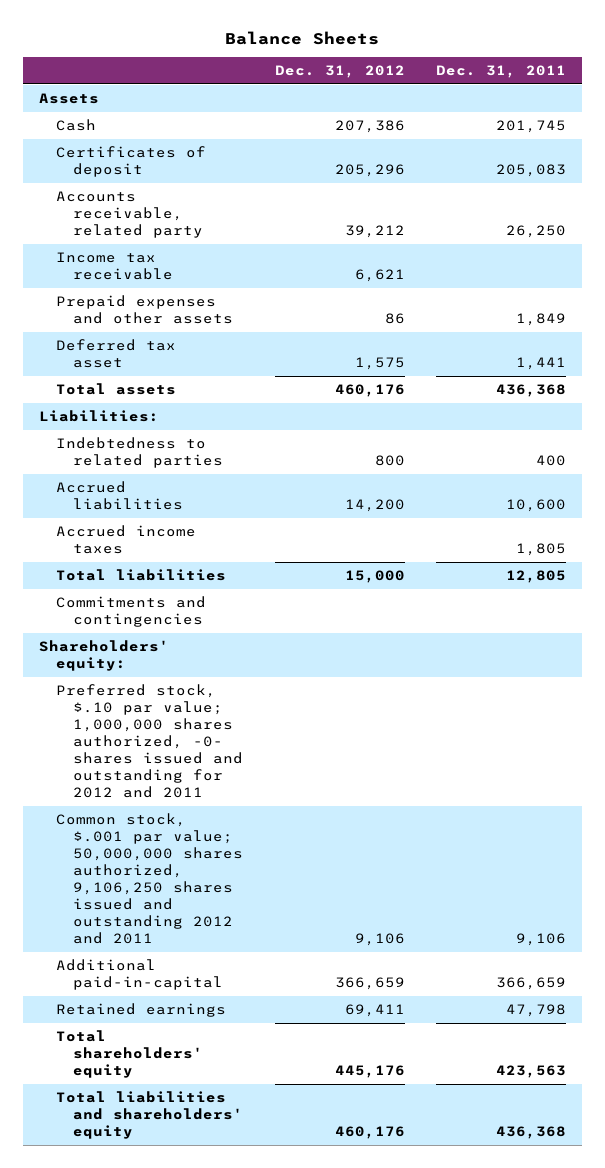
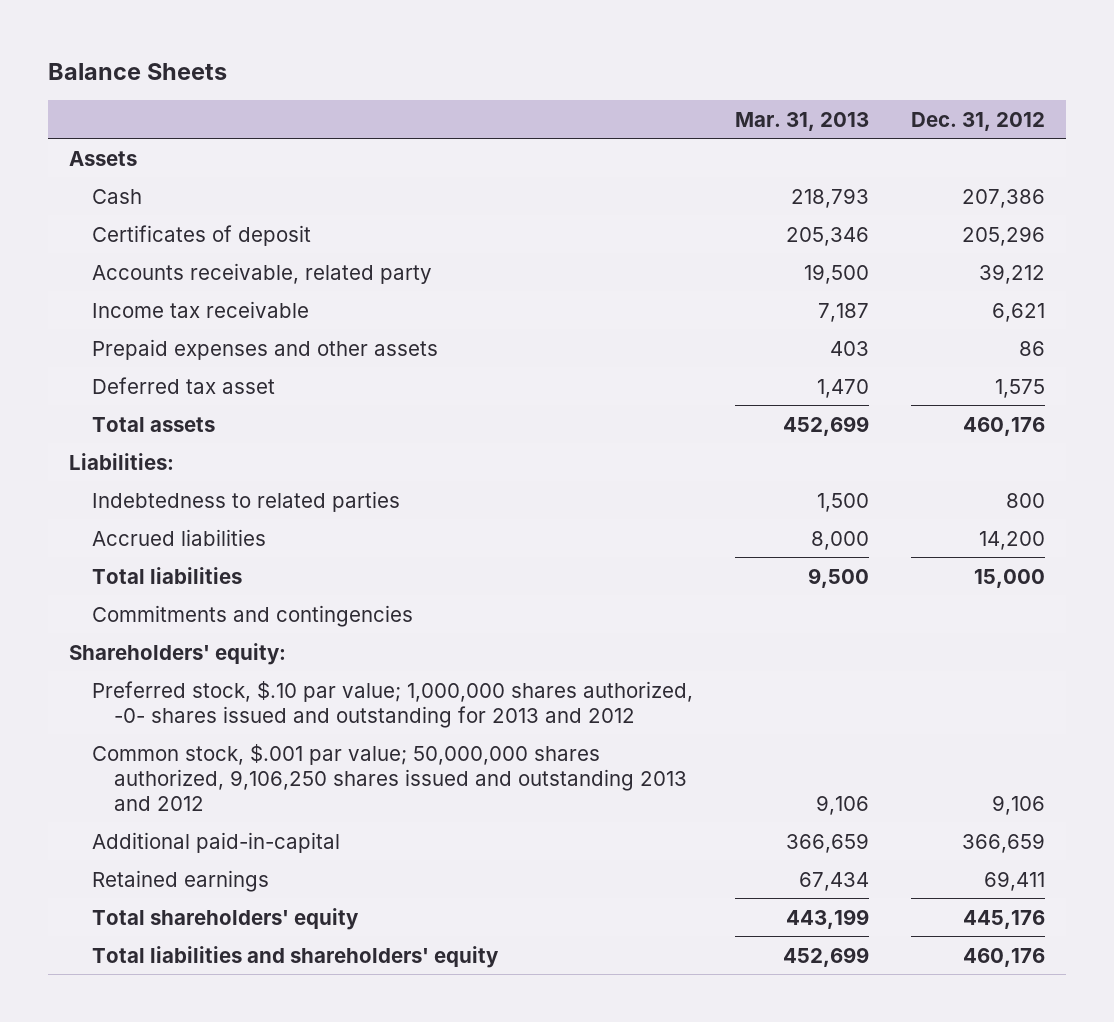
[436,65,567,79] Dec. 31, 2011 -> none
none -> [734,111,869,131] Mar. 31, 2013
[55,525,196,555] Accrued income taxes -> none
[55,684,244,799] Preferred stock, $.10 par value; 1,000,000 shares authorized, -0- shares issued and outstanding for 2012 and 2011 -> [91,680,693,728] Preferred stock, $.10 par value; 1,000,000 shares authorized, -0- shares issued and outstanding for 2013 and 2012
[55,813,244,945] Common stock, $.001 par value; 50,000,000 shares authorized, 9,106,250 shares issued and outstanding 2012 and 2011 -> [91,743,688,811] Common stock, $.001 par value; 50,000,000 shares authorized, 9,106,250 shares issued and outstanding 2013 and 2012

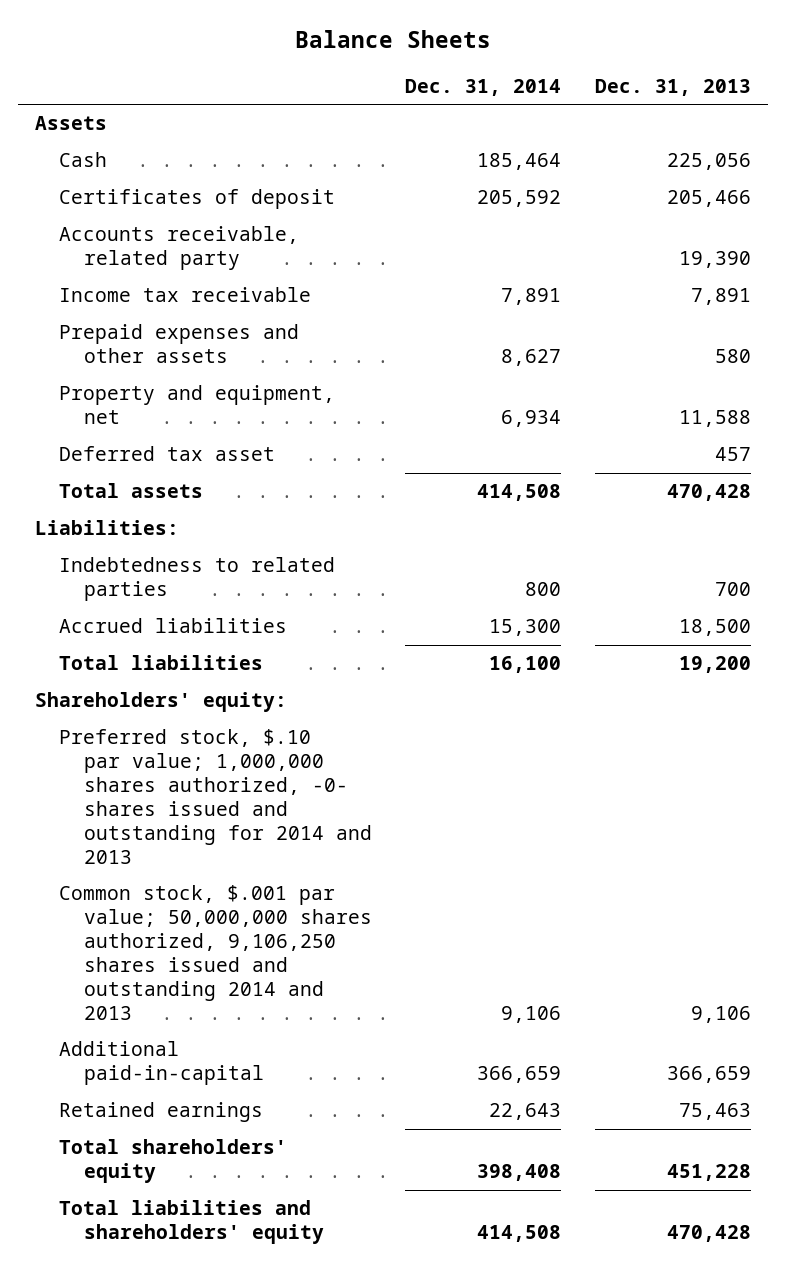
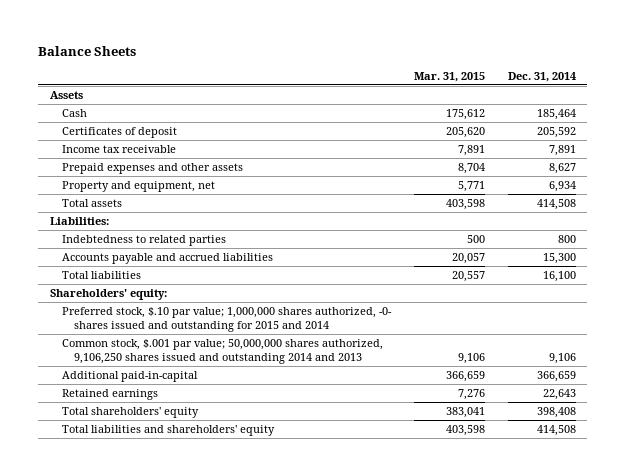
[594,78,751,96] Dec. 31, 2013 -> none
none -> [413,71,485,82] Mar. 31, 2015
[59,226,300,271] Accounts receivable, related party -> none
[59,446,276,462] Deferred tax asset -> none
[59,618,288,634] Accrued liabilities -> [61,252,273,264] Accounts payable and accrued liabilities
[59,729,372,864] Preferred stock, $.10 par value; 1,000,000 shares authorized, -0- shares issued and outstanding for 2014 and 2013 -> [61,306,392,333] Preferred stock, $.10 par value; 1,000,000 shares authorized, -0- shares issued and outstanding for 2015 and 2014

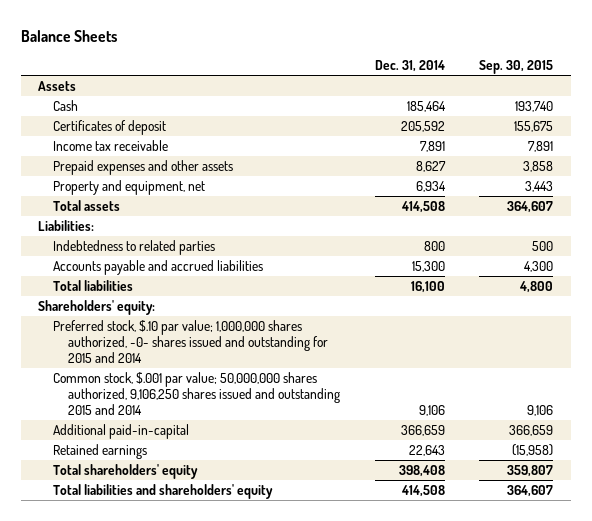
[413,71,485,82] Mar. 31, 2015 -> none
none -> [479,60,554,75] Sep. 30, 2015
[61,338,383,365] Common stock, $.001 par value; 50,000,000 shares authorized, 9,106,250 shares issued and outstanding 2014 and 2013 -> [53,371,341,415] Common stock, $.001 par value; 50,000,000 shares authorized, 9,106,250 shares issued and outstanding 2015 and 2014

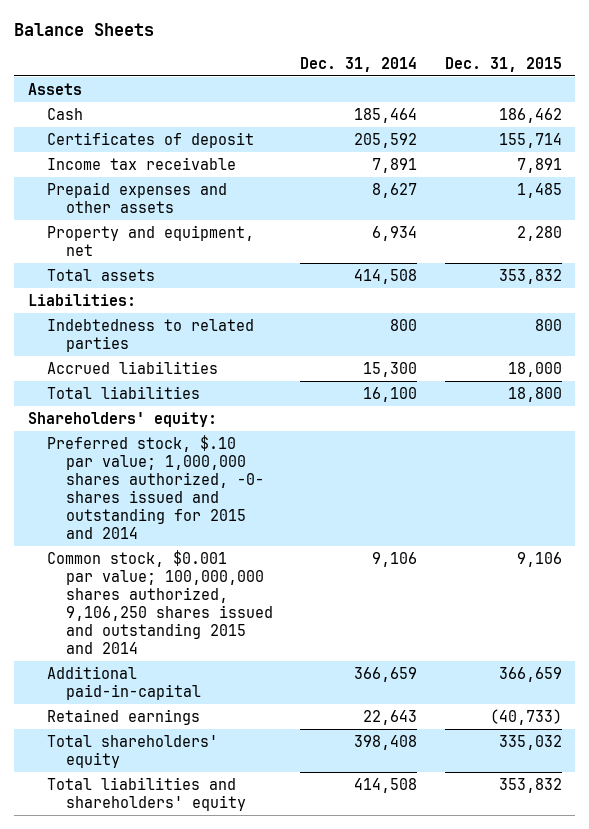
[479,60,554,75] Sep. 30, 2015 -> none
none -> [444,56,562,72] Dec. 31, 2015
[53,259,264,275] Accounts payable and accrued liabilities -> [46,360,218,374] Accrued liabilities
[53,371,341,415] Common stock, $.001 par value; 50,000,000 shares authorized, 9,106,250 shares issued and outstanding 2015 and 2014 -> [46,549,273,654] Common stock, $0.001 par value; 100,000,000 shares authorized, 9,106,250 shares issued and outstanding 2015 and 2014

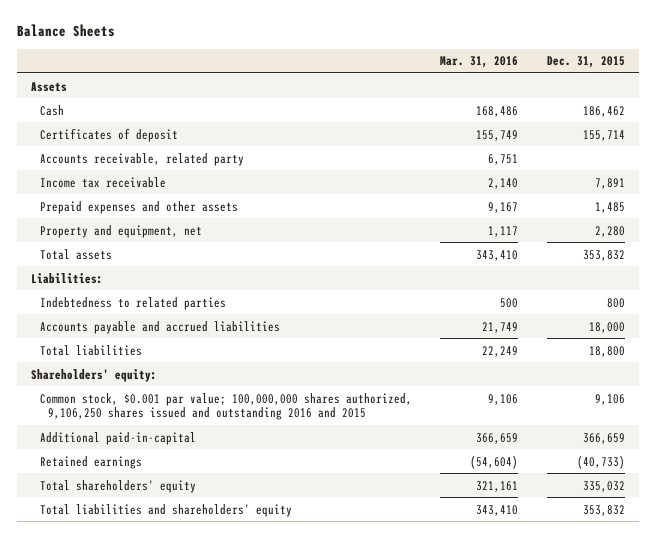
[300,56,418,72] Dec. 31, 2014 -> none
none -> [440,56,519,69] Mar. 31, 2016
none -> [39,152,244,166] Accounts receivable, related party
[46,360,218,374] Accrued liabilities -> [39,320,280,334] Accounts payable and accrued liabilities
[46,434,264,539] Preferred stock, $.10 par value; 1,000,000 shares authorized, -0- shares issued and outstanding for 2015 and 2014 -> none
[46,549,273,654] Common stock, $0.001 par value; 100,000,000 shares authorized, 9,106,250 shares issued and outstanding 2015 and 2014 -> [39,392,412,421] Common stock, $0.001 par value; 100,000,000 shares authorized, 9,106,250 shares issued and outstanding 2016 and 2015

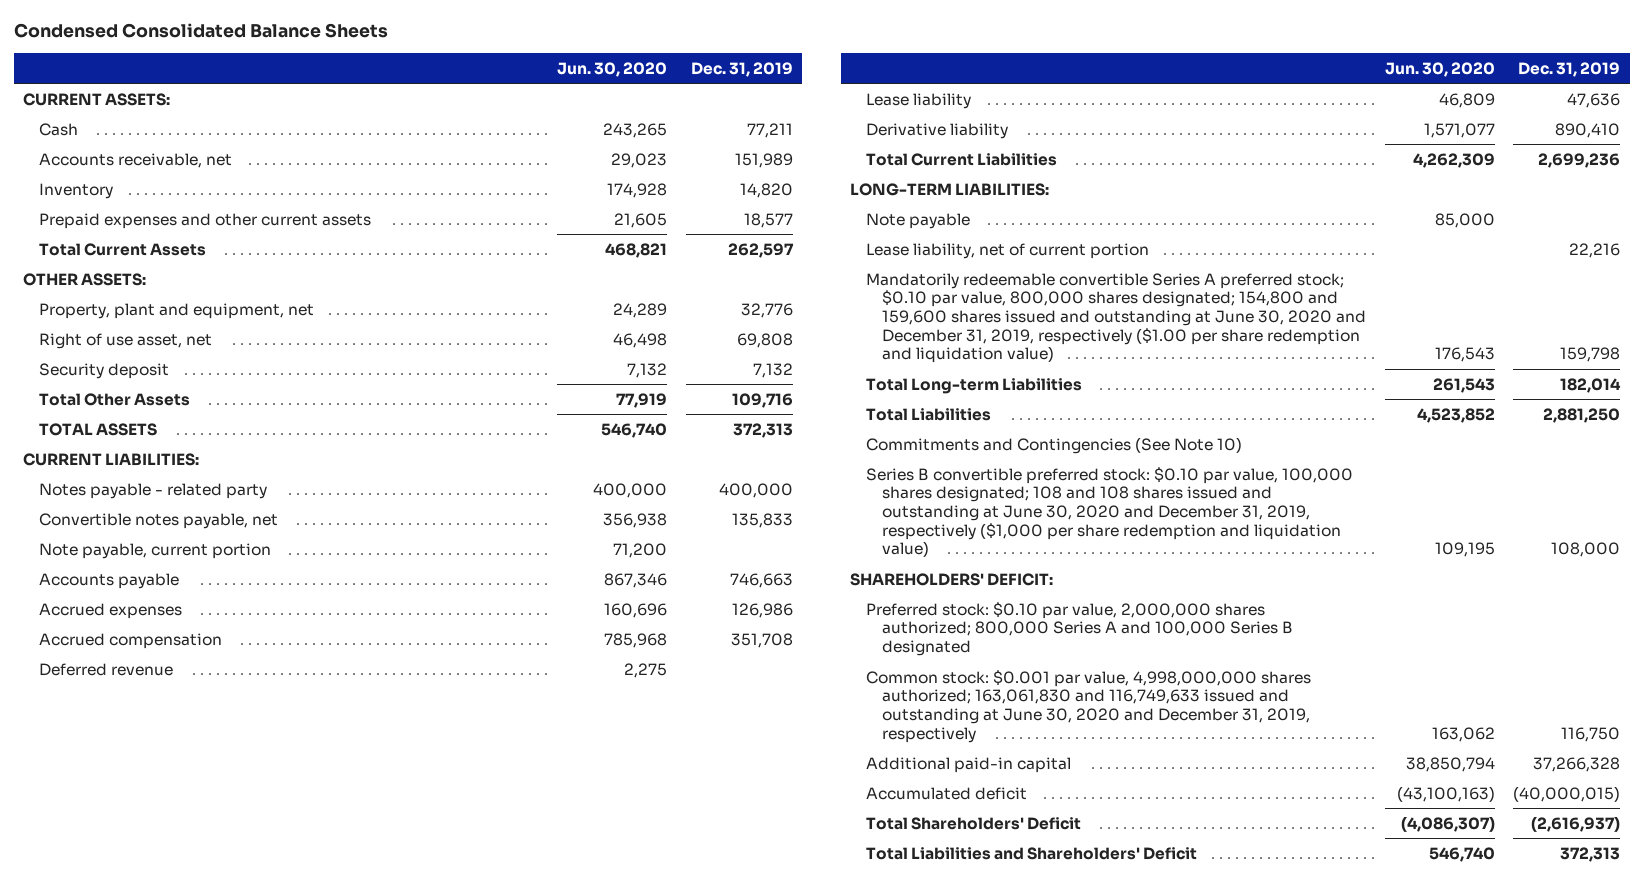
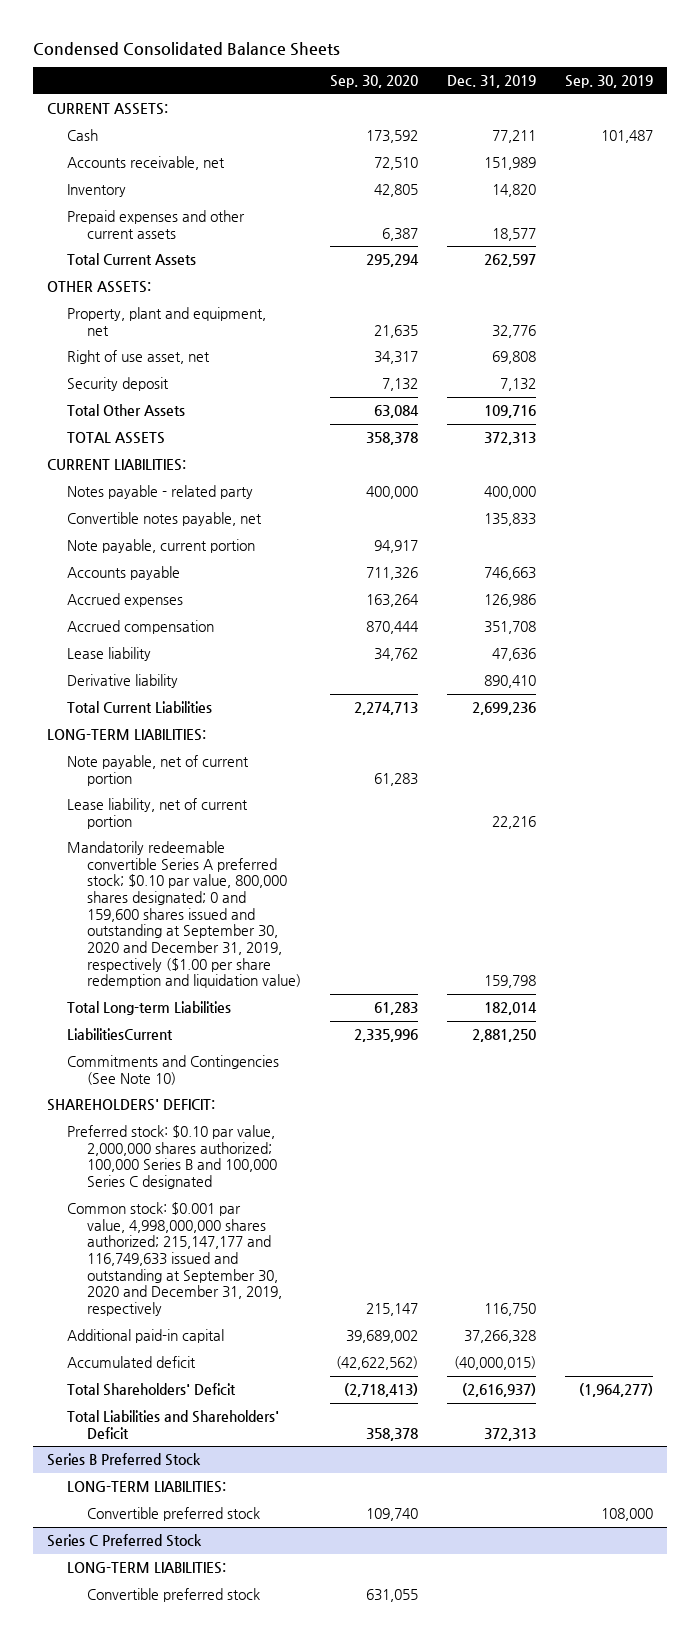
[557,61,668,77] Jun. 30, 2020 -> none
none -> [329,75,418,89] Sep. 30, 2020
none -> [564,75,653,89] Sep. 30, 2019
[38,662,173,676] Deferred revenue -> none
[866,212,971,229] Note payable -> [67,755,250,786] Note payable, net of current portion
[866,272,1367,364] Mandatorily redeemable convertible Series A preferred stock; $0.10 par value, 800,000 shares designated; 154,800 and 159,600 shares issued and outstanding at June 30, 2020 and December 31, 2019, respectively ($1.00 per share redemption and liquidation value) -> [67,841,302,989] Mandatorily redeemable convertible Series A preferred stock; $0.10 par value, 800,000 shares designated; 0 and 159,600 shares issued and outstanding at September 30, 2020 and December 31, 2019, respectively ($1.00 per share redemption and liquidation value)
[866,407,992,421] Total Liabilities -> [67,1028,174,1041] LiabilitiesCurrent
[866,466,1354,558] Series B convertible preferred stock: $0.10 par value, 100,000 shares designated; 108 and 108 shares issued and outstanding at June 30, 2020 and December 31, 2019, respectively ($1,000 per share redemption and liquidation value) -> none
[866,601,1294,656] Preferred stock: $0.10 par value, 2,000,000 shares authorized; 800,000 Series A and 100,000 Series B designated -> [67,1125,278,1189] Preferred stock: $0.10 par value, 2,000,000 shares authorized; 100,000 Series B and 100,000 Series C designated
[866,669,1312,743] Common stock: $0.001 par value, 4,998,000,000 shares authorized; 163,061,830 and 116,749,633 issued and outstanding at June 30, 2020 and December 31, 2019, respectively -> [67,1202,283,1316] Common stock: $0.001 par value, 4,998,000,000 shares authorized; 215,147,177 and 116,749,633 issued and outstanding at September 30, 2020 and December 31, 2019, respectively
none -> [47,1453,202,1467] Series B Preferred Stock
none -> [67,1481,227,1494] LONG-TERM LIABILITIES:
none -> [87,1507,261,1522] Convertible preferred stock
none -> [47,1534,203,1548] Series C Preferred Stock
none -> [67,1562,227,1575] LONG-TERM LIABILITIES:
none -> [87,1588,261,1603] Convertible preferred stock

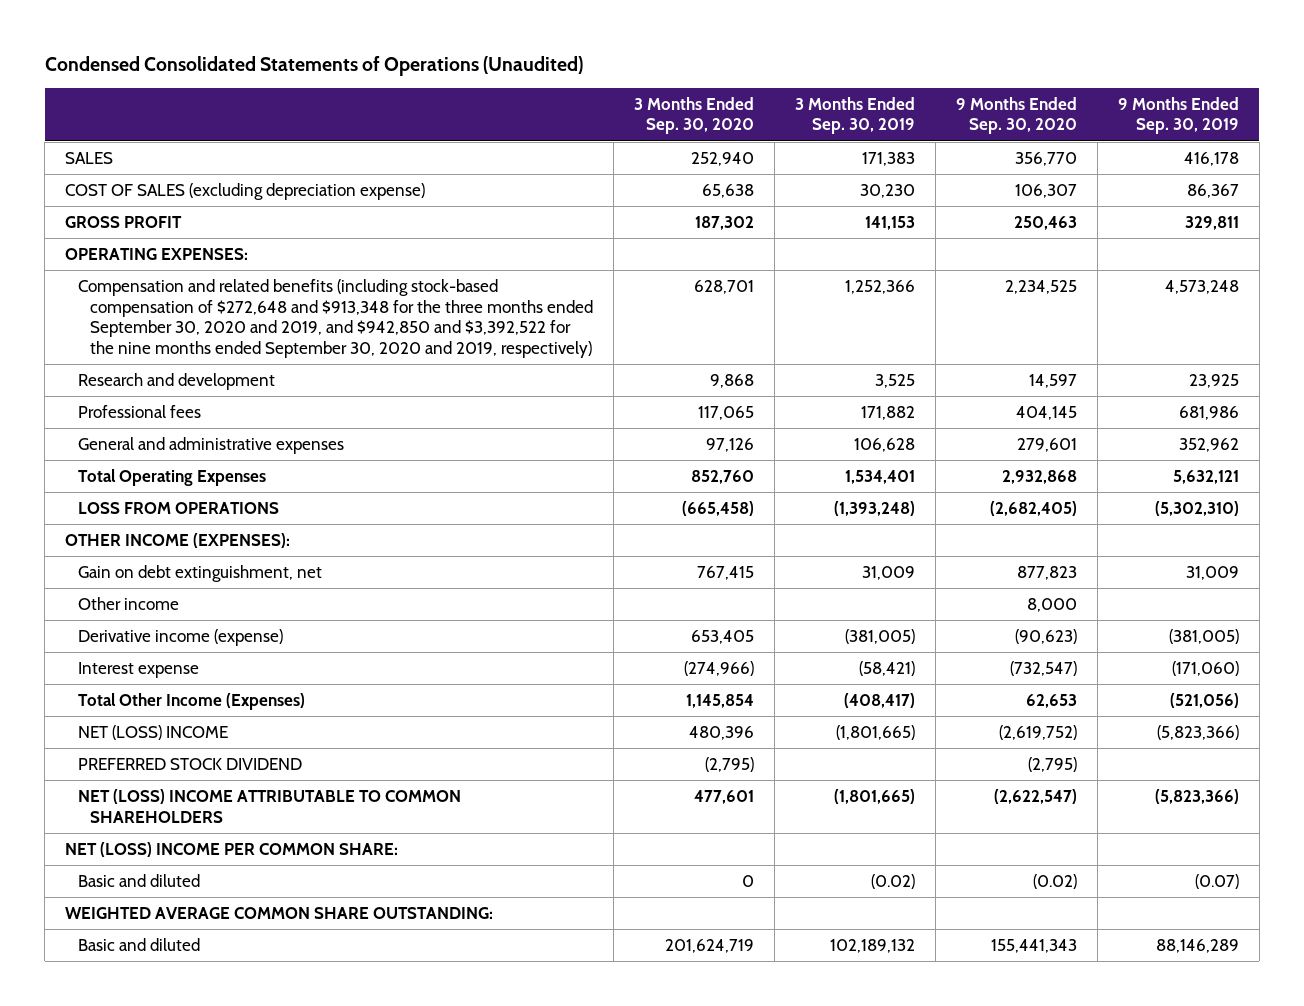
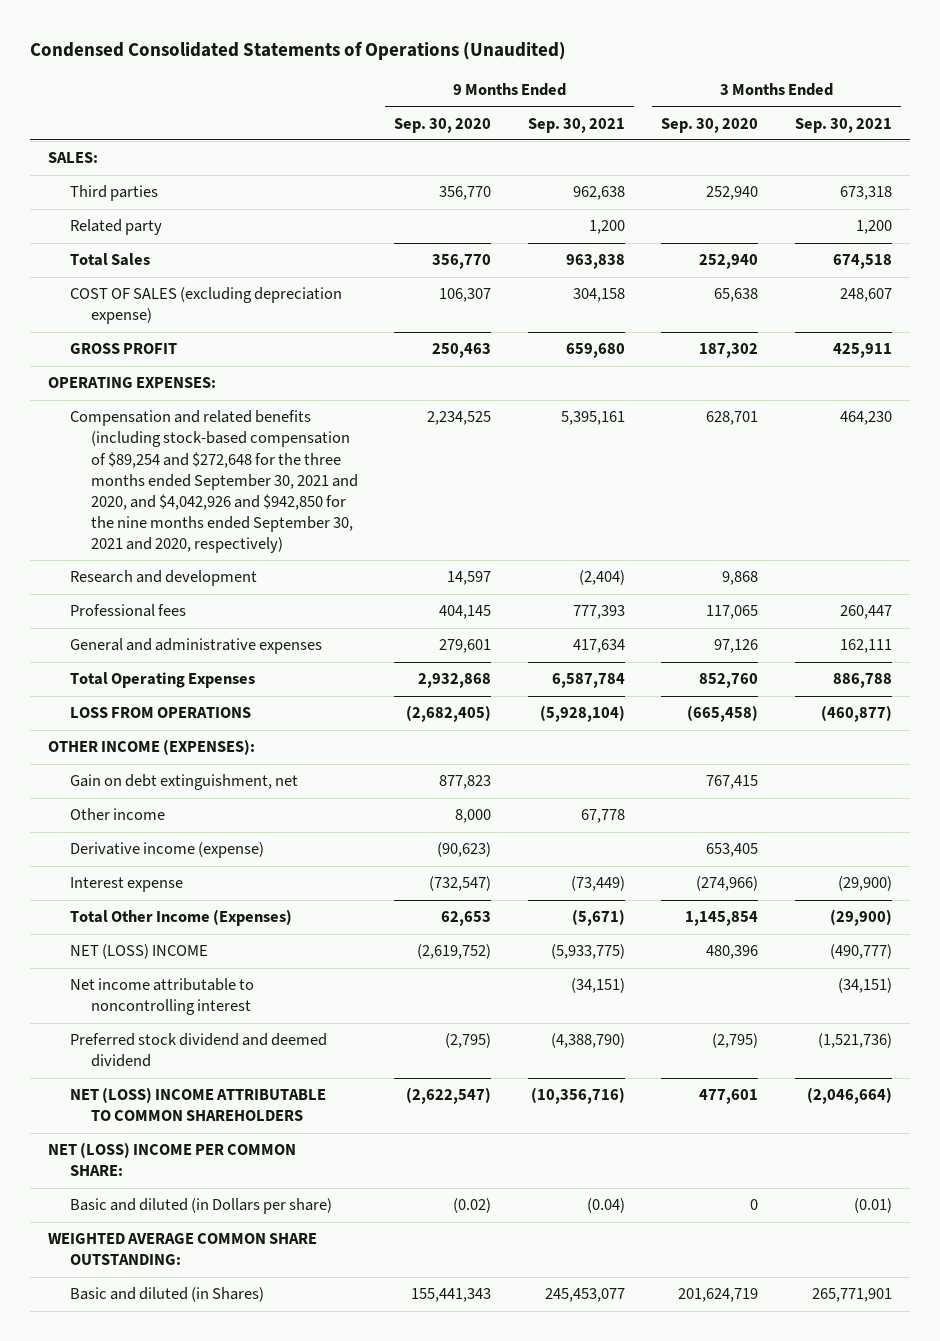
[795,96,916,135] 3 Months Ended Sep. 30, 2019 -> none
[1118,96,1240,135] 9 Months Ended Sep. 30, 2019 -> none
none -> [527,117,625,133] Sep. 30, 2021
none -> [794,117,892,133] Sep. 30, 2021
none -> [48,152,99,164] SALES:
none -> [69,185,158,202] Third parties
none -> [69,219,162,236] Related party
[65,151,114,164] SALES -> [69,253,150,267] Total Sales
[77,278,594,359] Compensation and related benefits (including stock-based compensation of $272,648 and $913,348 for the three months ended September 30, 2020 and 2019, and $942,850 and $3,392,522 for the nine months ended September 30, 2020 and 2019, respectively) -> [69,410,358,553] Compensation and related benefits (including stock-based compensation of $89,254 and $272,648 for the three months ended September 30, 2021 and 2020, and $4,042,926 and $942,850 for the nine months ended September 30, 2021 and 2020, respectively)
none -> [69,978,254,1016] Net income attributable to noncontrolling interest
[77,757,302,770] PREFERRED STOCK DIVIDEND -> [69,1033,327,1068] Preferred stock dividend and deemed dividend
[77,873,200,887] Basic and diluted -> [69,1198,332,1215] Basic and diluted (in Dollars per share)
[77,937,200,951] Basic and diluted -> [69,1287,264,1303] Basic and diluted (in Shares)

